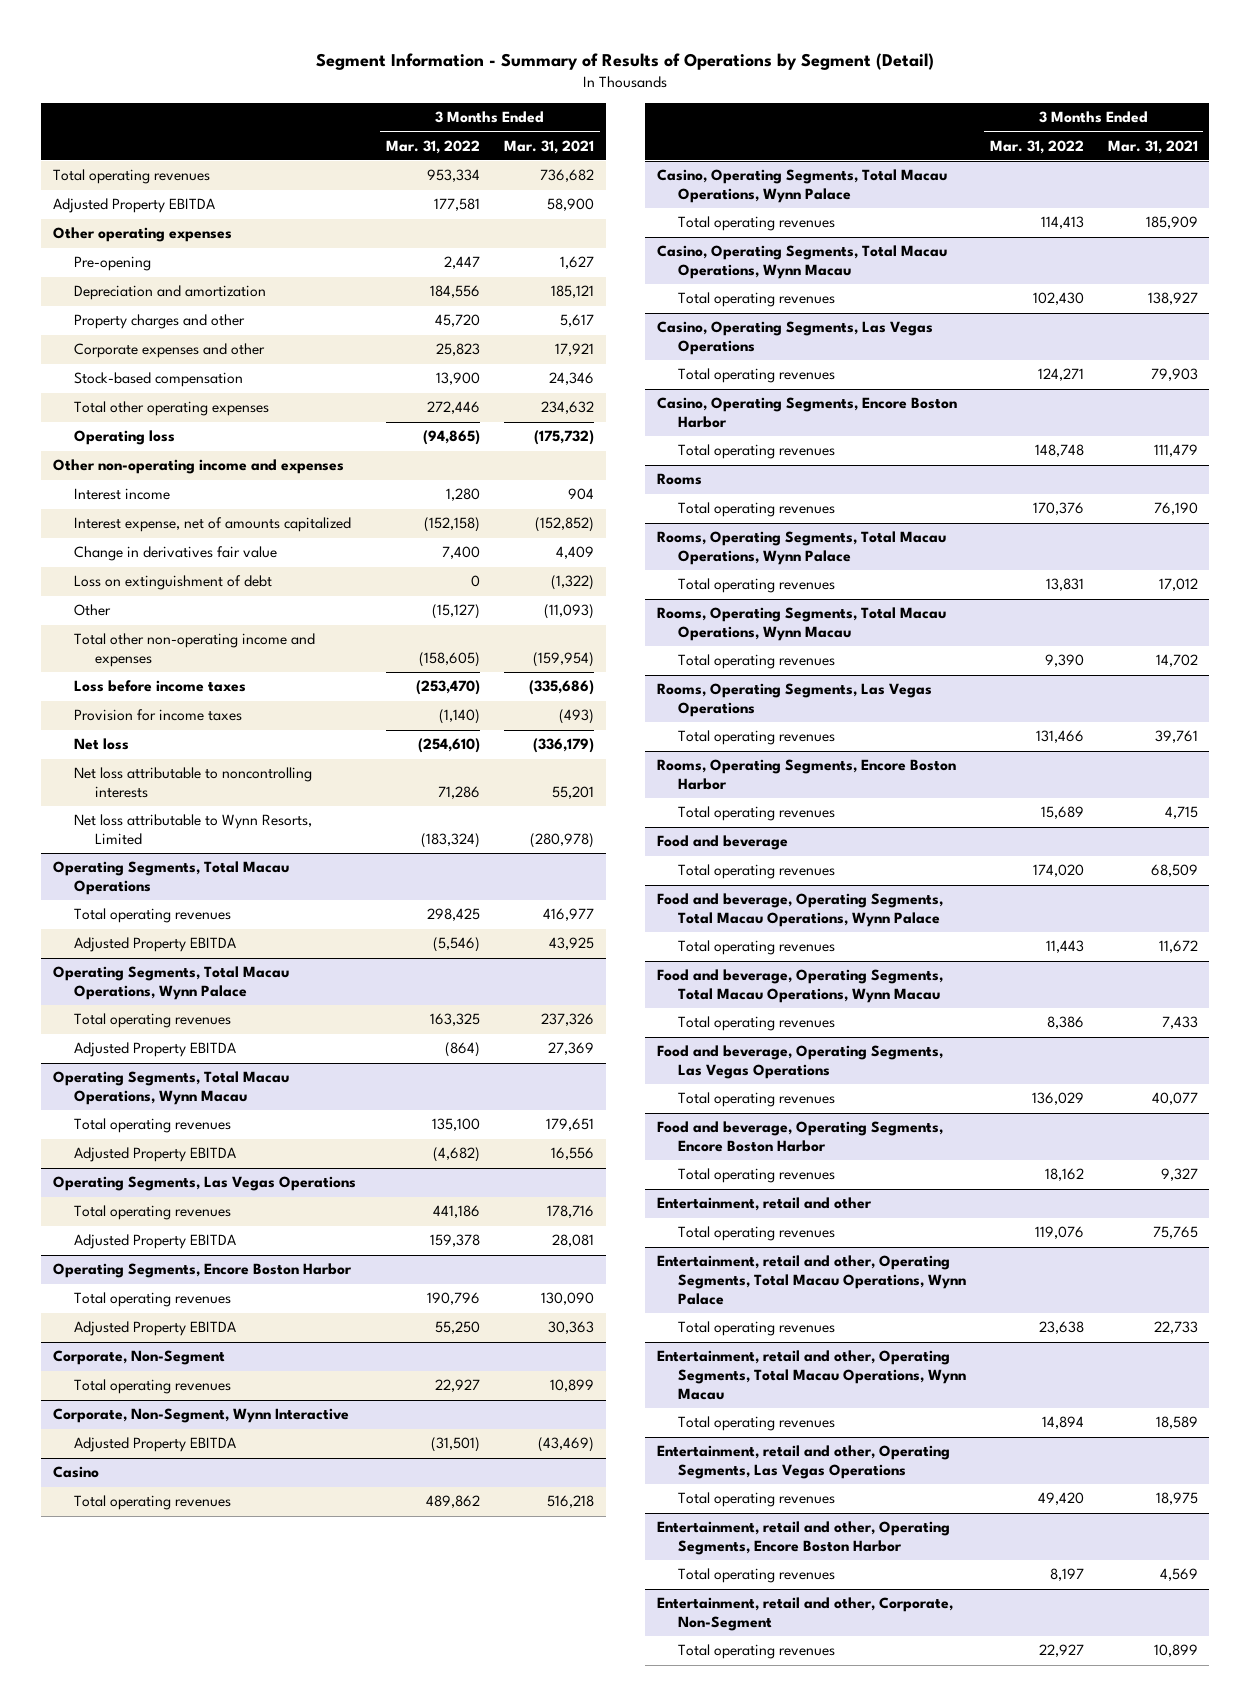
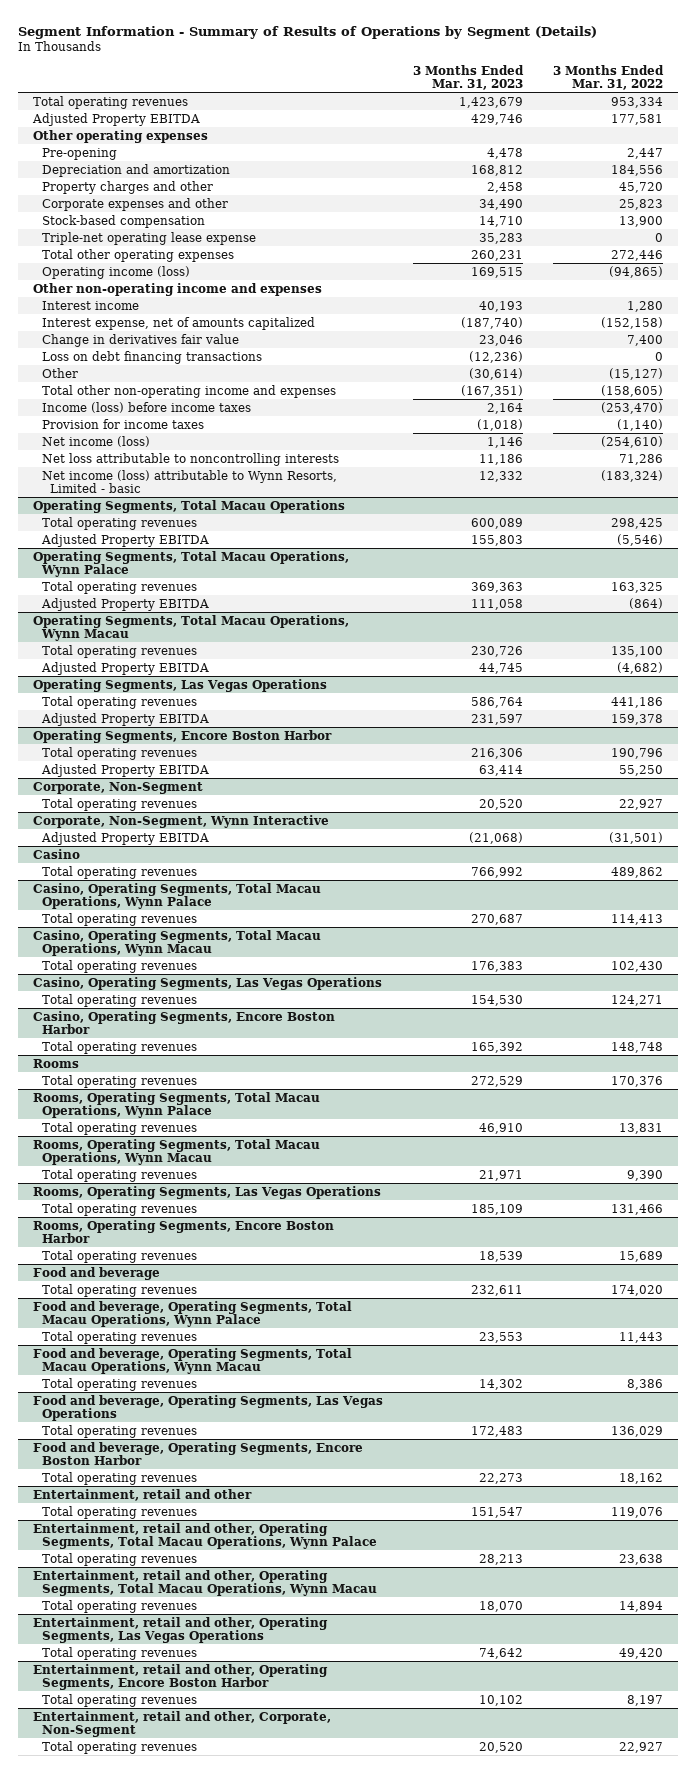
[316,52,935,70] Segment Information - Summary of Results of Operations by Segment (Detail) -> [18,25,598,39] Segment Information - Summary of Results of Operations by Segment (Details)
[503,139,594,154] Mar. 31, 2021 -> none
none -> [413,64,525,91] 3 Months Ended Mar. 31, 2023
none -> [41,231,256,245] Triple-net operating lease expense
[74,430,176,446] Operating loss -> [41,265,190,279] Operating income (loss)
[74,575,273,591] Loss on extinguishment of debt -> [41,350,262,364] Loss on debt financing transactions
[74,680,247,693] Loss before income taxes -> [41,401,251,413] Income (loss) before income taxes
[74,738,130,751] Net loss -> [41,435,150,447] Net income (loss)
[74,814,313,846] Net loss attributable to Wynn Resorts, Limited -> [41,469,337,493] Net income (loss) attributable to Wynn Resorts, Limited - basic

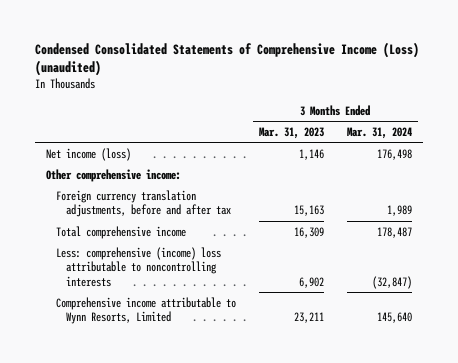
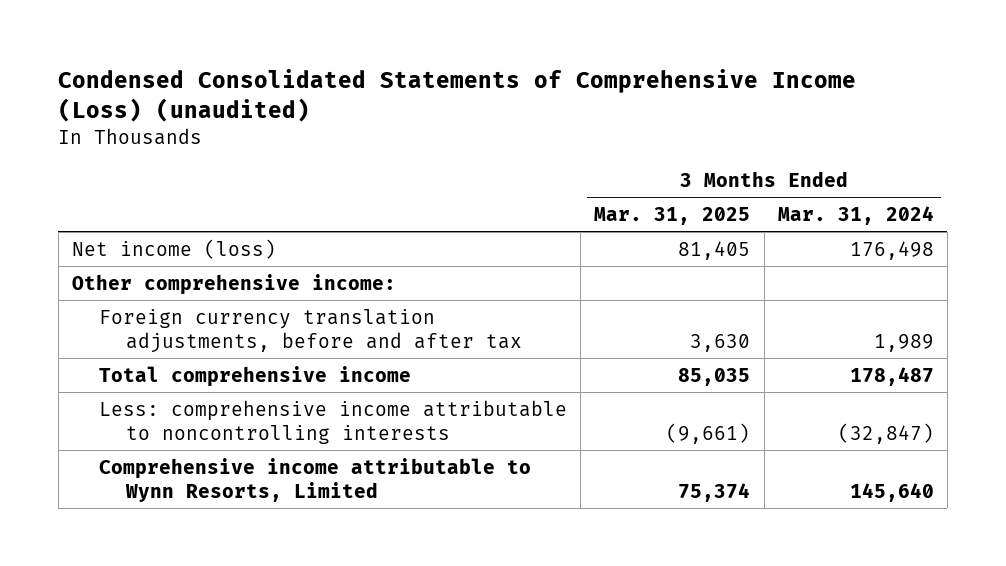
[258,126,324,139] Mar. 31, 2023 -> none
none -> [594,207,751,226] Mar. 31, 2025
[55,246,221,287] Less: comprehensive (income) loss attributable to noncontrolling interests -> [98,399,567,444] Less: comprehensive income attributable to noncontrolling interests

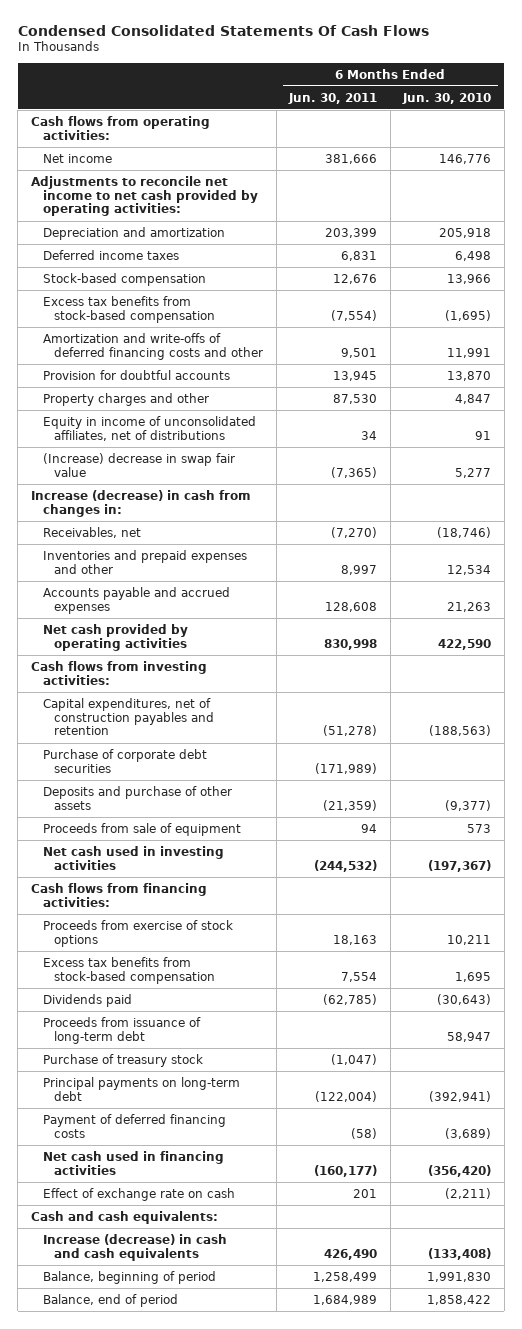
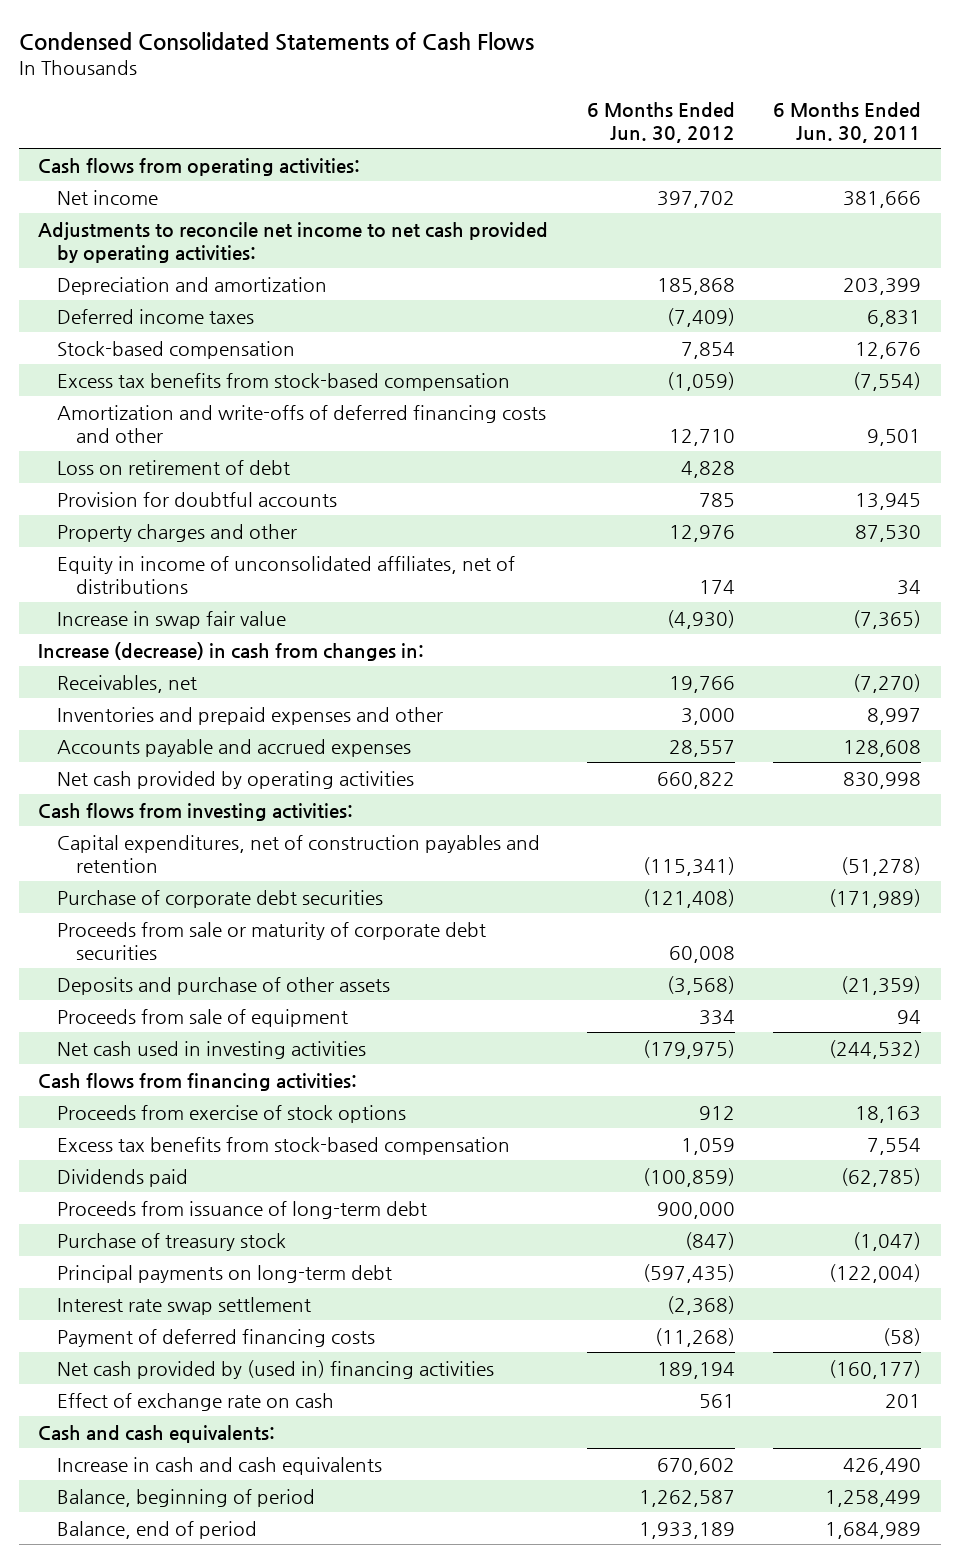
[17,24,429,36] Condensed Consolidated Statements Of Cash Flows -> [19,31,535,51] Condensed Consolidated Statements of Cash Flows
[402,92,492,104] Jun. 30, 2010 -> none
none -> [586,102,735,143] 6 Months Ended Jun. 30, 2012
none -> [57,459,291,475] Loss on retirement of debt
[42,452,235,477] (Increase) decrease in swap fair value -> [57,610,287,629] Increase in swap fair value
none -> [57,921,487,960] Proceeds from sale or maturity of corporate debt securities
none -> [57,1296,312,1315] Interest rate swap settlement
[42,1150,224,1175] Net cash used in financing activities -> [57,1359,495,1379] Net cash provided by (used in) financing activities
[42,1233,227,1261] Increase (decrease) in cash and cash equivalents -> [57,1456,383,1475] Increase in cash and cash equivalents

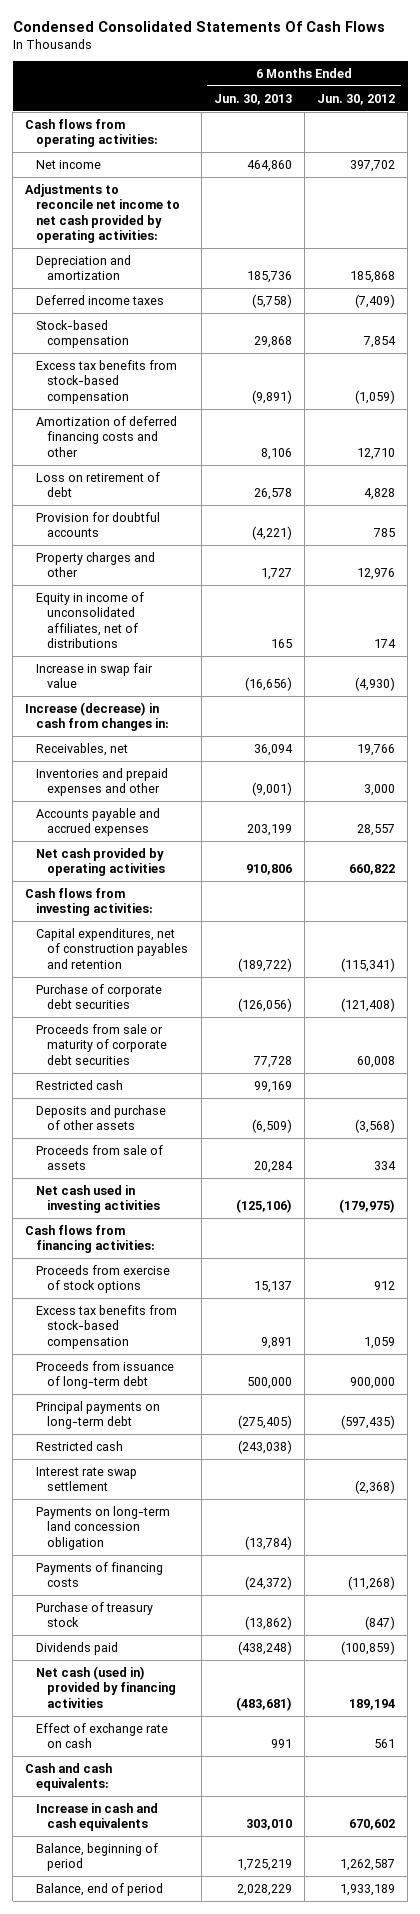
[19,31,535,51] Condensed Consolidated Statements of Cash Flows -> [12,20,385,32] Condensed Consolidated Statements Of Cash Flows
[773,102,922,143] 6 Months Ended Jun. 30, 2011 -> none
none -> [213,93,292,105] Jun. 30, 2013
[57,404,547,443] Amortization and write-offs of deferred financing costs and other -> [36,415,178,457] Amortization of deferred financing costs and other
none -> [36,1079,124,1090] Restricted cash
[57,1008,349,1027] Proceeds from sale of equipment -> [36,1144,164,1171] Proceeds from sale of assets
none -> [36,1440,124,1451] Restricted cash
none -> [36,1505,171,1550] Payments on long-term land concession obligation
[57,1328,376,1347] Payment of deferred financing costs -> [36,1561,164,1588] Payments of financing costs
[57,1232,287,1251] Purchase of treasury stock -> [36,1601,154,1628] Purchase of treasury stock
[57,1168,189,1187] Dividends paid -> [36,1641,119,1655] Dividends paid
[57,1359,495,1379] Net cash provided by (used in) financing activities -> [36,1665,177,1708] Net cash (used in) provided by financing activities

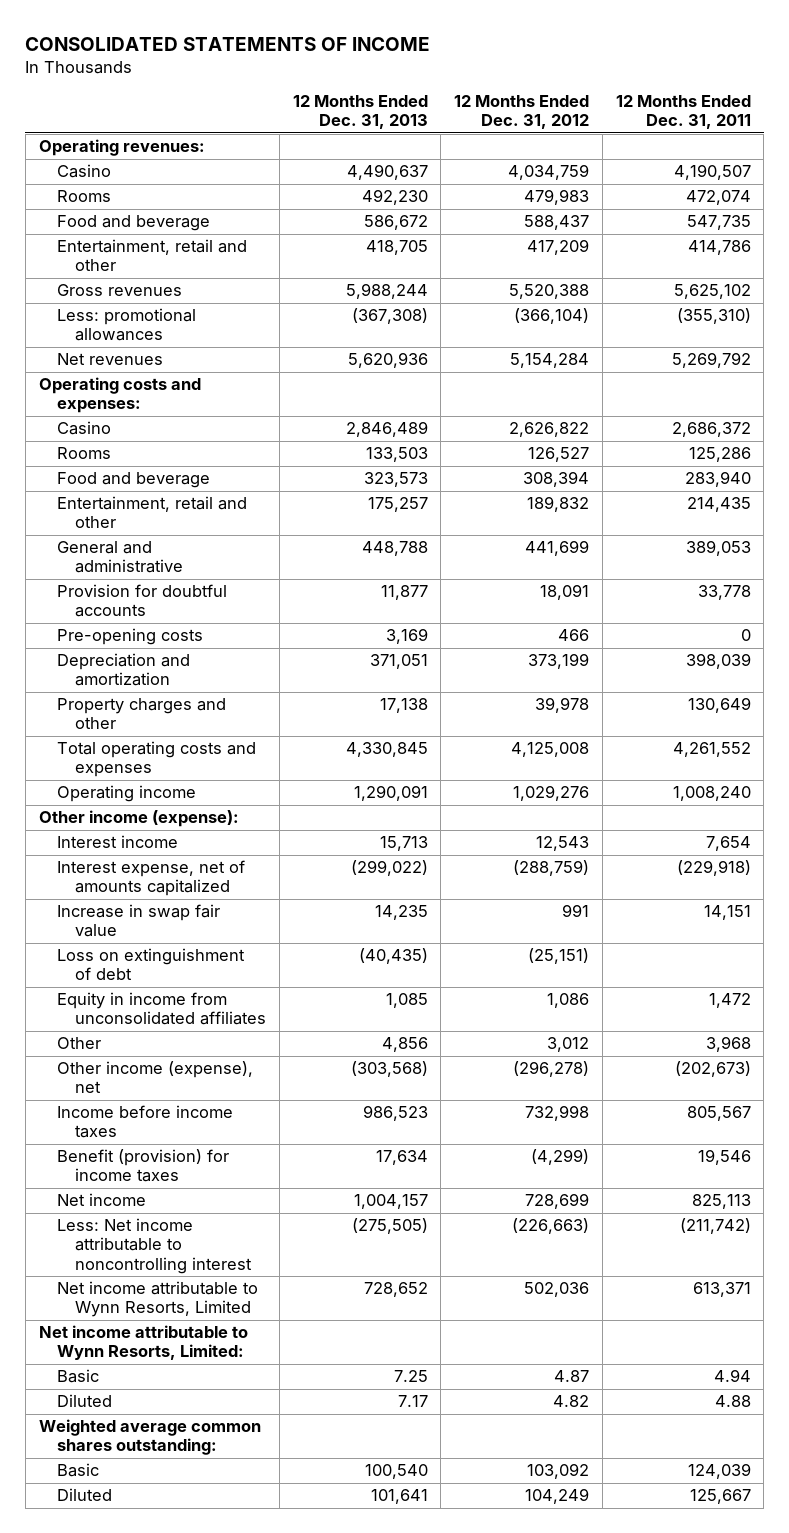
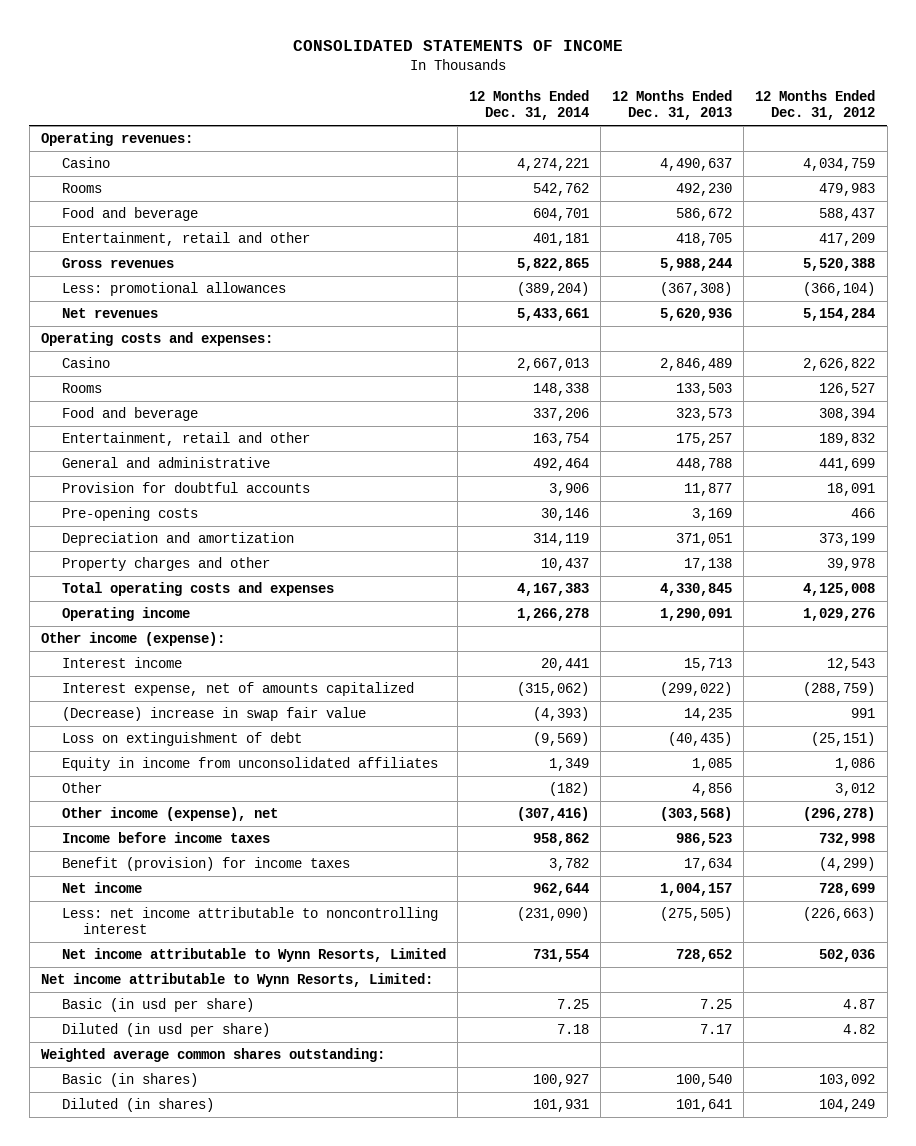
[615,95,751,130] 12 Months Ended Dec. 31, 2011 -> none
none -> [469,90,590,121] 12 Months Ended Dec. 31, 2014
[56,904,220,938] Increase in swap fair value -> [62,706,367,721] (Decrease) increase in swap fair value
[56,1218,253,1274] Less: Net income attributable to noncontrolling interest -> [62,906,439,935] Less: net income attributable to noncontrolling interest
[56,1369,99,1384] Basic -> [62,997,255,1012] Basic (in usd per share)
[56,1394,112,1408] Diluted -> [62,1022,271,1037] Diluted (in usd per share)
[56,1463,99,1478] Basic -> [62,1072,199,1087] Basic (in shares)
[56,1488,112,1502] Diluted -> [62,1097,215,1112] Diluted (in shares)

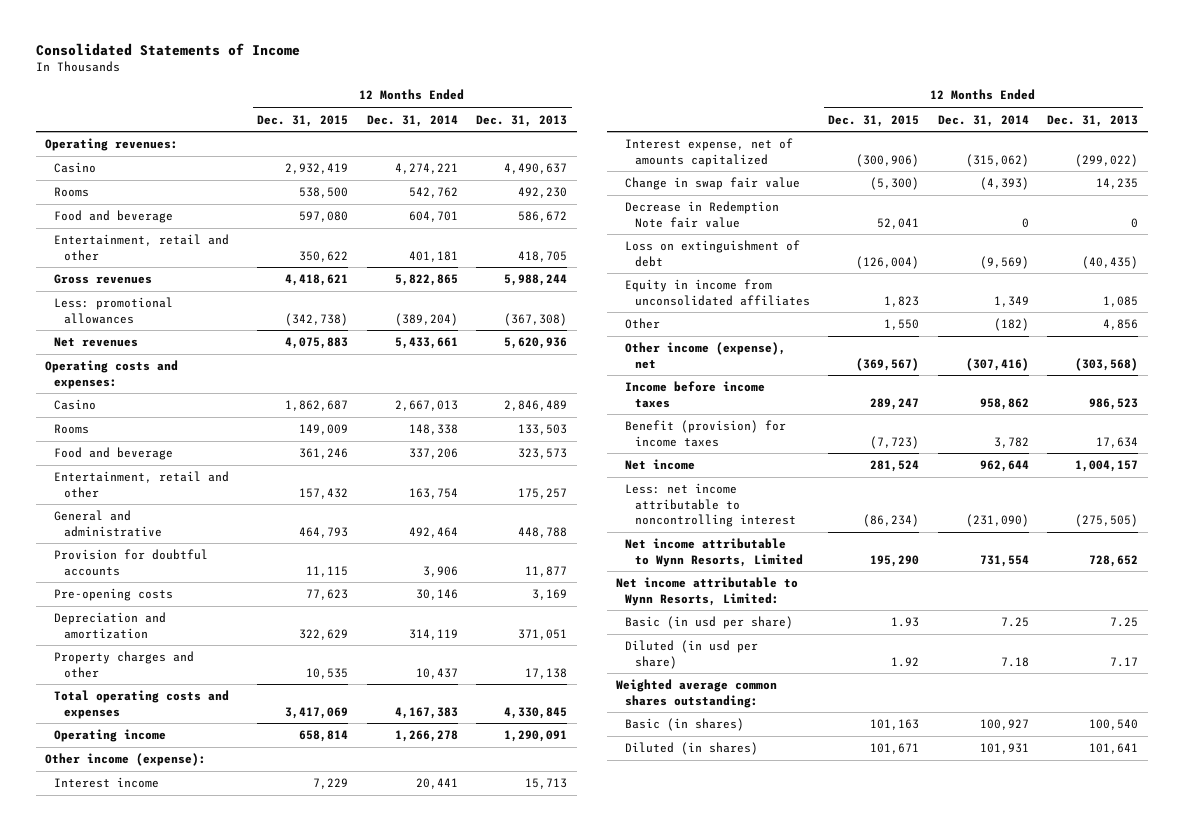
[293,40,624,52] CONSOLIDATED STATEMENTS OF INCOME -> [35,42,300,56] Consolidated Statements of Income
[755,90,876,121] 12 Months Ended Dec. 31, 2012 -> none
none -> [257,114,349,127] Dec. 31, 2015
[62,706,367,721] (Decrease) increase in swap fair value -> [625,177,801,191] Change in swap fair value
none -> [625,201,780,228] Decrease in Redemption Note fair value

